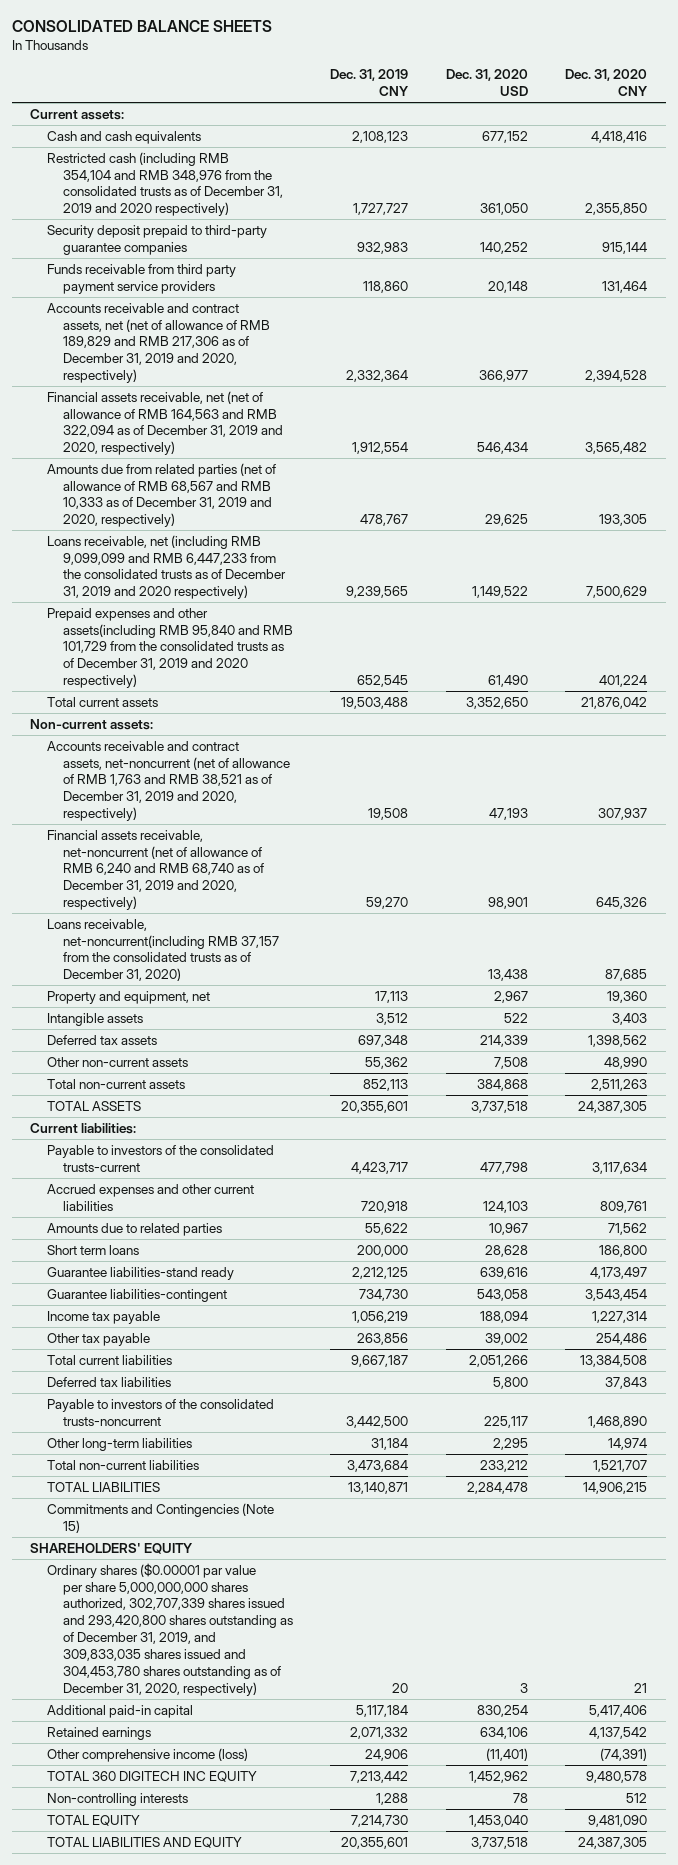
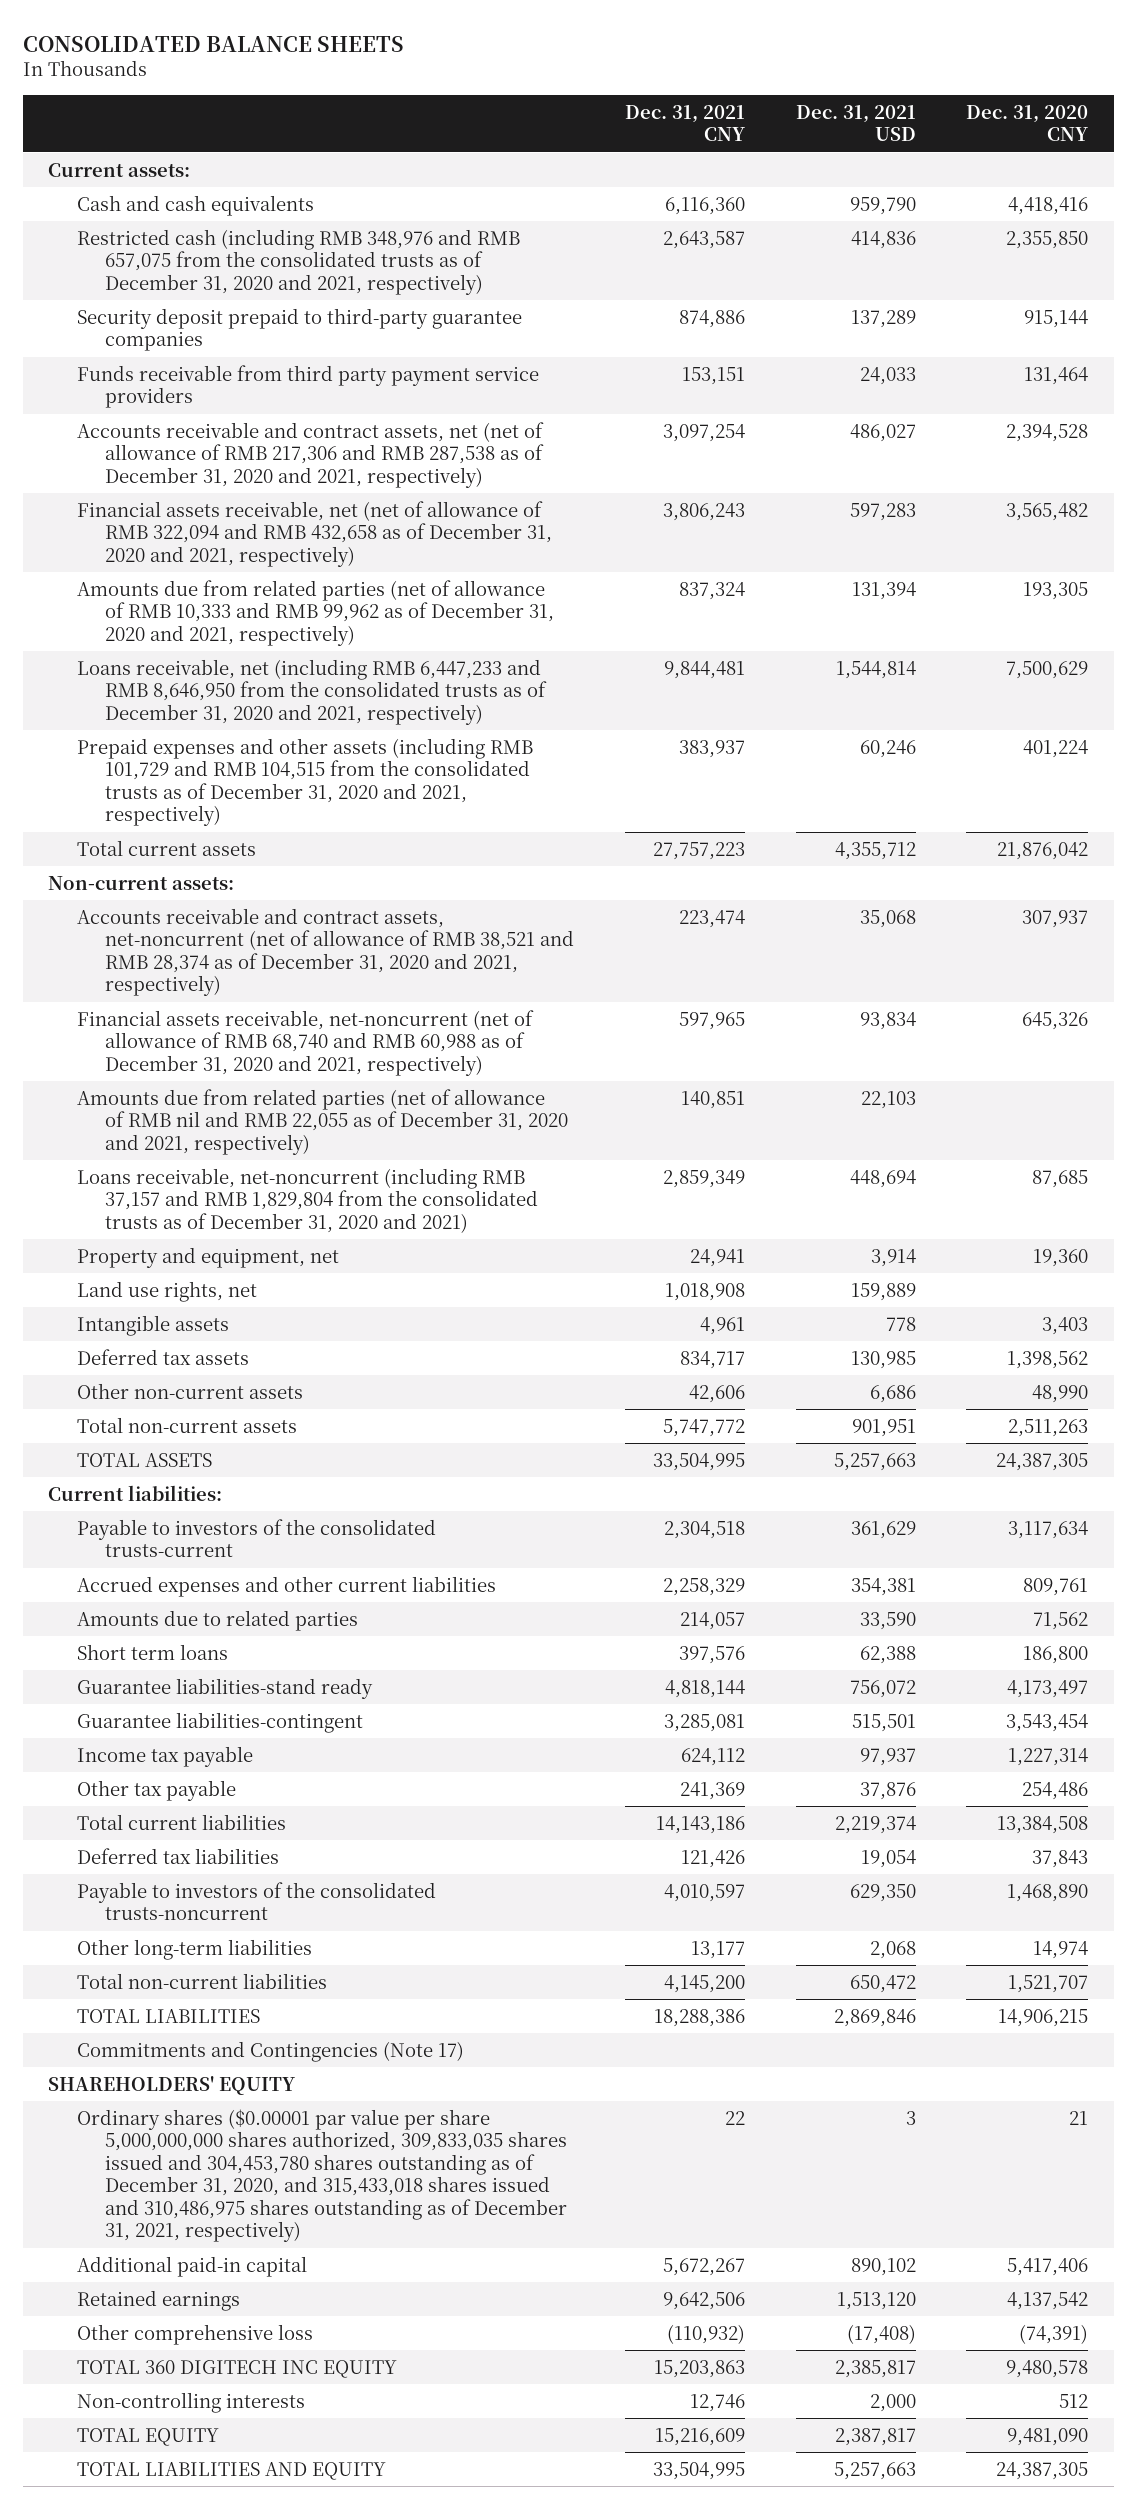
[330,69,410,97] Dec. 31, 2019 CNY -> none
[445,69,528,97] Dec. 31, 2020 USD -> none
none -> [624,104,745,142] Dec. 31, 2021 CNY
none -> [795,104,916,142] Dec. 31, 2021 USD
[46,151,283,217] Restricted cash (including RMB 354,104 and RMB 348,976 from the consolidated trusts as of December 31, 2019 and 2020 respectively) -> [76,228,520,295] Restricted cash (including RMB 348,976 and RMB 657,075 from the consolidated trusts as of December 31, 2020 and 2021, respectively)
[46,302,270,384] Accounts receivable and contract assets, net (net of allowance of RMB 189,829 and RMB 217,306 as of December 31, 2019 and 2020, respectively) -> [76,421,545,488] Accounts receivable and contract assets, net (net of allowance of RMB 217,306 and RMB 287,538 as of December 31, 2020 and 2021, respectively)
[46,390,283,456] Financial assets receivable, net (net of allowance of RMB 164,563 and RMB 322,094 as of December 31, 2019 and 2020, respectively) -> [76,500,553,567] Financial assets receivable, net (net of allowance of RMB 322,094 and RMB 432,658 as of December 31, 2020 and 2021, respectively)
[46,462,276,528] Amounts due from related parties (net of allowance of RMB 68,567 and RMB 10,333 as of December 31, 2019 and 2020, respectively) -> [76,579,555,646] Amounts due from related parties (net of allowance of RMB 10,333 and RMB 99,962 as of December 31, 2020 and 2021, respectively)
[46,534,286,600] Loans receivable, net (including RMB 9,099,099 and RMB 6,447,233 from the consolidated trusts as of December 31, 2019 and 2020 respectively) -> [76,658,548,725] Loans receivable, net (including RMB 6,447,233 and RMB 8,646,950 from the consolidated trusts as of December 31, 2020 and 2021, respectively)
[46,607,293,689] Prepaid expenses and other assets(including RMB 95,840 and RMB 101,729 from the consolidated trusts as of December 31, 2019 and 2020 respectively) -> [76,737,533,827] Prepaid expenses and other assets (including RMB 101,729 and RMB 104,515 from the consolidated trusts as of December 31, 2020 and 2021, respectively)
[46,740,290,822] Accounts receivable and contract assets, net-noncurrent (net of allowance of RMB 1,763 and RMB 38,521 as of December 31, 2019 and 2020, respectively) -> [76,907,575,997] Accounts receivable and contract assets, net-noncurrent (net of allowance of RMB 38,521 and RMB 28,374 as of December 31, 2020 and 2021, respectively)
[46,829,264,911] Financial assets receivable, net-noncurrent (net of allowance of RMB 6,240 and RMB 68,740 as of December 31, 2019 and 2020, respectively) -> [76,1009,534,1076] Financial assets receivable, net-noncurrent (net of allowance of RMB 68,740 and RMB 60,988 as of December 31, 2020 and 2021, respectively)
none -> [76,1088,569,1155] Amounts due from related parties (net of allowance of RMB nil and RMB 22,055 as of December 31, 2020 and 2021, respectively)
[46,918,279,982] Loans receivable, net-noncurrent(including RMB 37,157 from the consolidated trusts as of December 31, 2020) -> [76,1167,539,1233] Loans receivable, net-noncurrent (including RMB 37,157 and RMB 1,829,804 from the consolidated trusts as of December 31, 2020 and 2021)
none -> [76,1280,257,1302] Land use rights, net
[46,1502,274,1533] Commitments and Contingencies (Note 15) -> [76,2040,464,2062] Commitments and Contingencies (Note 17)
[46,1562,293,1696] Ordinary shares ($0.00001 par value per share 5,000,000,000 shares authorized, 302,707,339 shares issued and 293,420,800 shares outstanding as of December 31, 2019, and 309,833,035 shares issued and 304,453,780 shares outstanding as of December 31, 2020, respectively) -> [76,2108,568,2243] Ordinary shares ($0.00001 par value per share 5,000,000,000 shares authorized, 309,833,035 shares issued and 304,453,780 shares outstanding as of December 31, 2020, and 315,433,018 shares issued and 310,486,975 shares outstanding as of December 31, 2021, respectively)
[46,1747,248,1762] Other comprehensive income (loss) -> [76,2323,313,2345] Other comprehensive loss

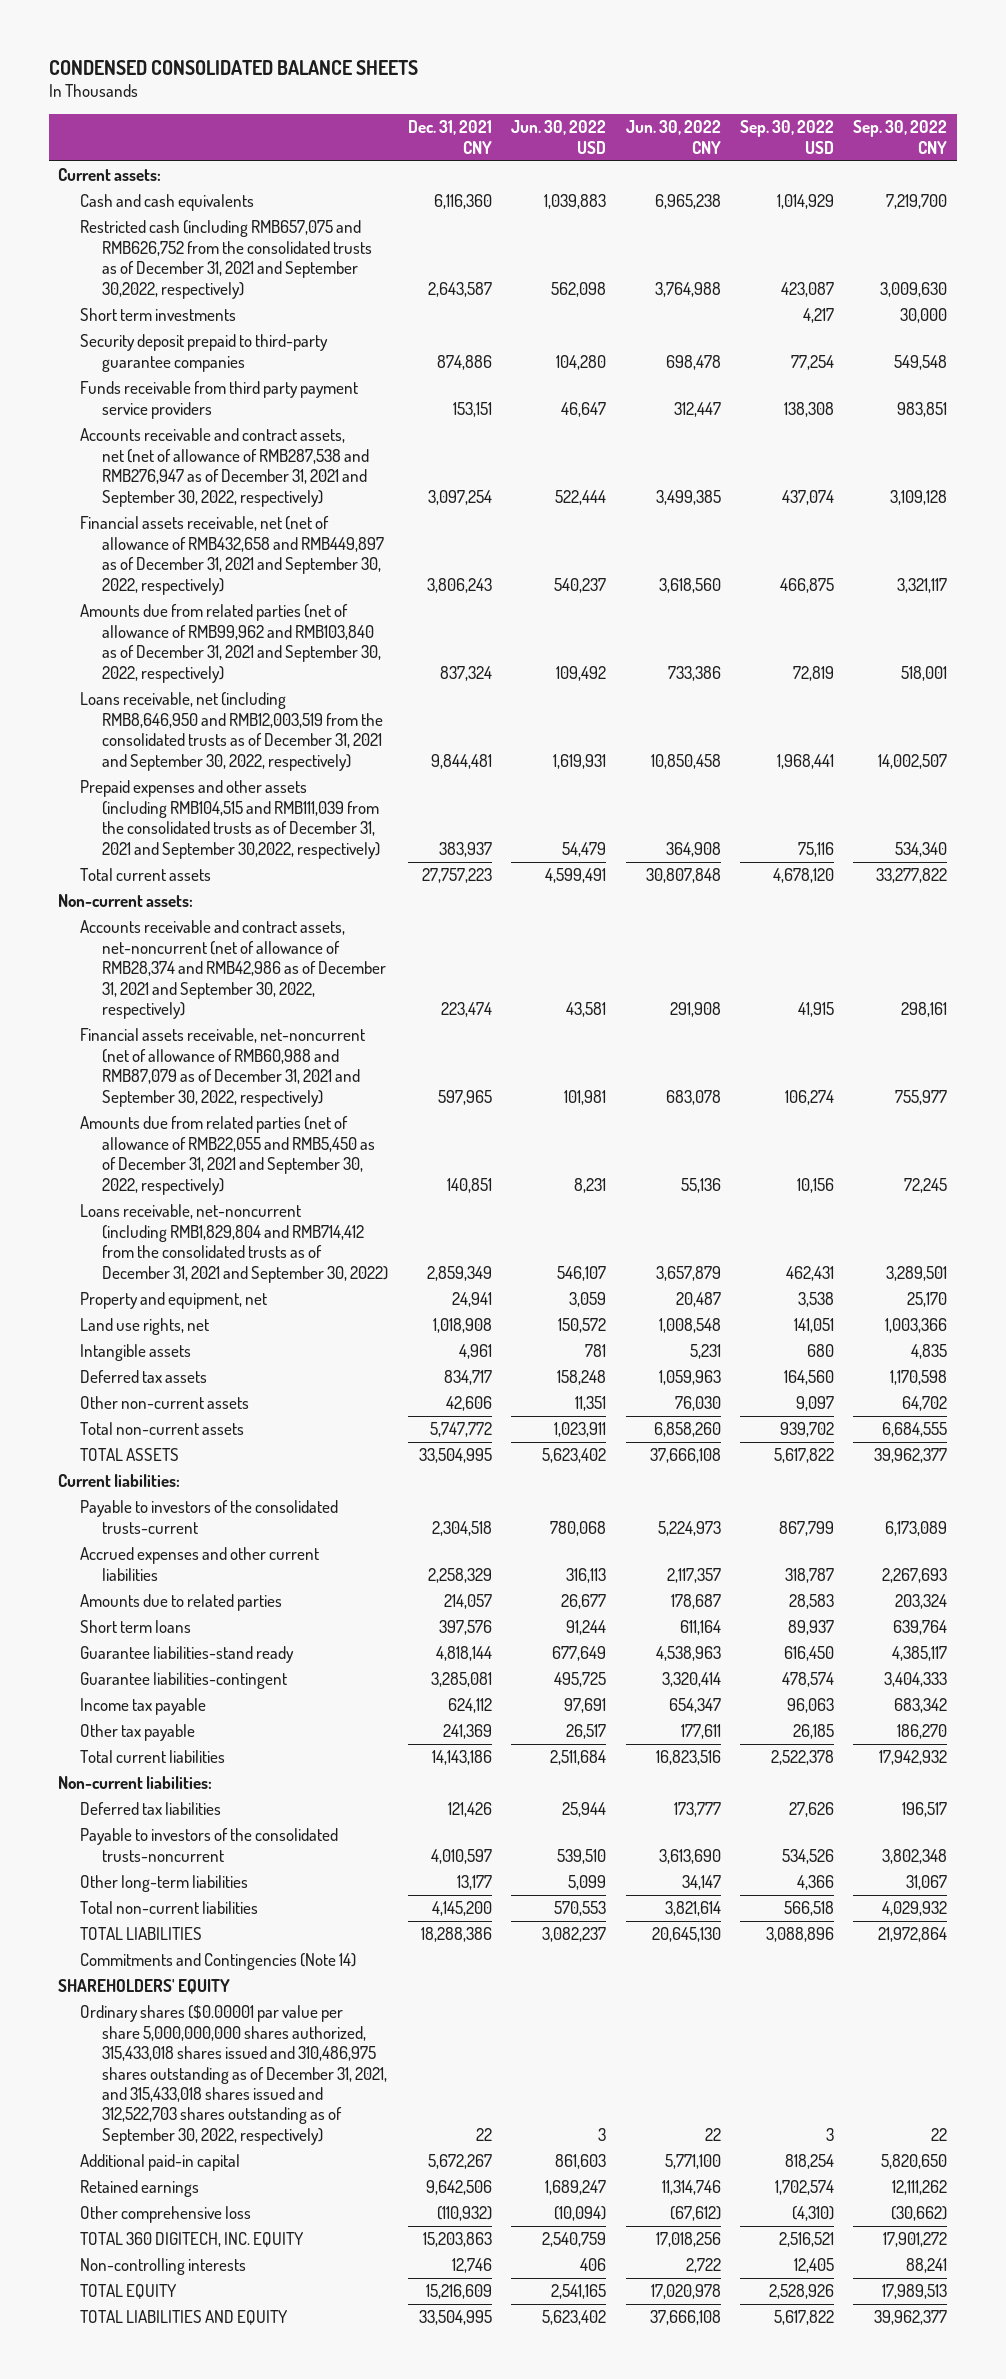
[23,35,405,52] CONSOLIDATED BALANCE SHEETS -> [48,59,418,75] CONDENSED CONSOLIDATED BALANCE SHEETS
[795,104,916,142] Dec. 31, 2021 USD -> none
[966,104,1089,142] Dec. 31, 2020 CNY -> none
none -> [511,120,607,154] Jun. 30, 2022 USD
none -> [625,120,721,154] Jun. 30, 2022 CNY
none -> [739,120,834,154] Sep. 30, 2022 USD
none -> [853,120,948,154] Sep. 30, 2022 CNY
[76,228,520,295] Restricted cash (including RMB 348,976 and RMB 657,075 from the consolidated trusts as of December 31, 2020 and 2021, respectively) -> [80,220,373,299] Restricted cash (including RMB657,075 and RMB626,752 from the consolidated trusts as of December 31, 2021 and September 30,2022, respectively)
none -> [80,308,237,322] Short term investments
[76,421,545,488] Accounts receivable and contract assets, net (net of allowance of RMB 217,306 and RMB 287,538 as of December 31, 2020 and 2021, respectively) -> [80,428,370,507] Accounts receivable and contract assets, net (net of allowance of RMB287,538 and RMB276,947 as of December 31, 2021 and September 30, 2022, respectively)
[76,500,553,567] Financial assets receivable, net (net of allowance of RMB 322,094 and RMB 432,658 as of December 31, 2020 and 2021, respectively) -> [80,516,385,595] Financial assets receivable, net (net of allowance of RMB432,658 and RMB449,897 as of December 31, 2021 and September 30, 2022, respectively)
[76,579,555,646] Amounts due from related parties (net of allowance of RMB 10,333 and RMB 99,962 as of December 31, 2020 and 2021, respectively) -> [80,604,382,683] Amounts due from related parties (net of allowance of RMB99,962 and RMB103,840 as of December 31, 2021 and September 30, 2022, respectively)
[76,658,548,725] Loans receivable, net (including RMB 6,447,233 and RMB 8,646,950 from the consolidated trusts as of December 31, 2020 and 2021, respectively) -> [80,692,384,771] Loans receivable, net (including RMB8,646,950 and RMB12,003,519 from the consolidated trusts as of December 31, 2021 and September 30, 2022, respectively)
[76,737,533,827] Prepaid expenses and other assets (including RMB 101,729 and RMB 104,515 from the consolidated trusts as of December 31, 2020 and 2021, respectively) -> [80,780,381,859] Prepaid expenses and other assets (including RMB104,515 and RMB111,039 from the consolidated trusts as of December 31, 2021 and September 30,2022, respectively)
[76,907,575,997] Accounts receivable and contract assets, net-noncurrent (net of allowance of RMB 38,521 and RMB 28,374 as of December 31, 2020 and 2021, respectively) -> [80,920,387,1019] Accounts receivable and contract assets, net-noncurrent (net of allowance of RMB28,374 and RMB42,986 as of December 31, 2021 and September 30, 2022, respectively)
[76,1009,534,1076] Financial assets receivable, net-noncurrent (net of allowance of RMB 68,740 and RMB 60,988 as of December 31, 2020 and 2021, respectively) -> [80,1028,366,1107] Financial assets receivable, net-noncurrent (net of allowance of RMB60,988 and RMB87,079 as of December 31, 2021 and September 30, 2022, respectively)
[76,1088,569,1155] Amounts due from related parties (net of allowance of RMB nil and RMB 22,055 as of December 31, 2020 and 2021, respectively) -> [80,1116,376,1195] Amounts due from related parties (net of allowance of RMB22,055 and RMB5,450 as of December 31, 2021 and September 30, 2022, respectively)
[76,1167,539,1233] Loans receivable, net-noncurrent (including RMB 37,157 and RMB 1,829,804 from the consolidated trusts as of December 31, 2020 and 2021) -> [80,1204,389,1283] Loans receivable, net-noncurrent (including RMB1,829,804 and RMB714,412 from the consolidated trusts as of December 31, 2021 and September 30, 2022)
none -> [58,1776,213,1790] Non-current liabilities:
[76,2040,464,2062] Commitments and Contingencies (Note 17) -> [80,1953,357,1971] Commitments and Contingencies (Note 14)
[76,2108,568,2243] Ordinary shares ($0.00001 par value per share 5,000,000,000 shares authorized, 309,833,035 shares issued and 304,453,780 shares outstanding as of December 31, 2020, and 315,433,018 shares issued and 310,486,975 shares outstanding as of December 31, 2021, respectively) -> [80,2005,388,2145] Ordinary shares ($0.00001 par value per share 5,000,000,000 shares authorized, 315,433,018 shares issued and 310,486,975 shares outstanding as of December 31, 2021, and 315,433,018 shares issued and 312,522,703 shares outstanding as of September 30, 2022, respectively)
[76,2359,397,2378] TOTAL 360 DIGITECH INC EQUITY -> [80,2232,304,2248] TOTAL 360 DIGITECH, INC. EQUITY

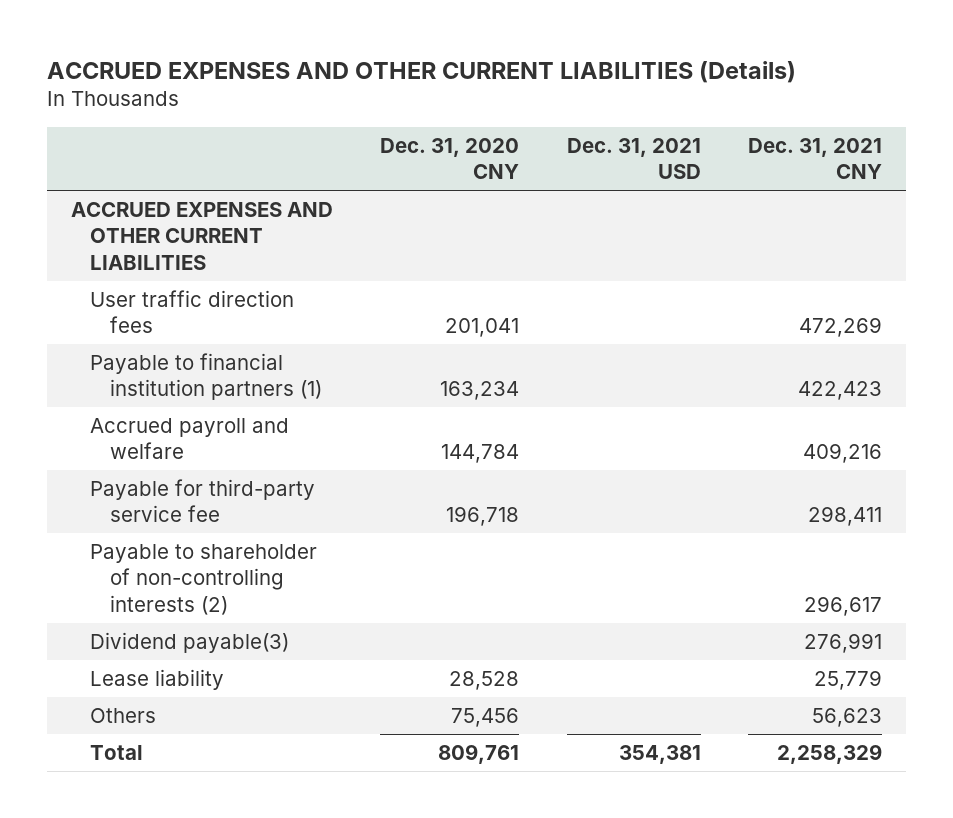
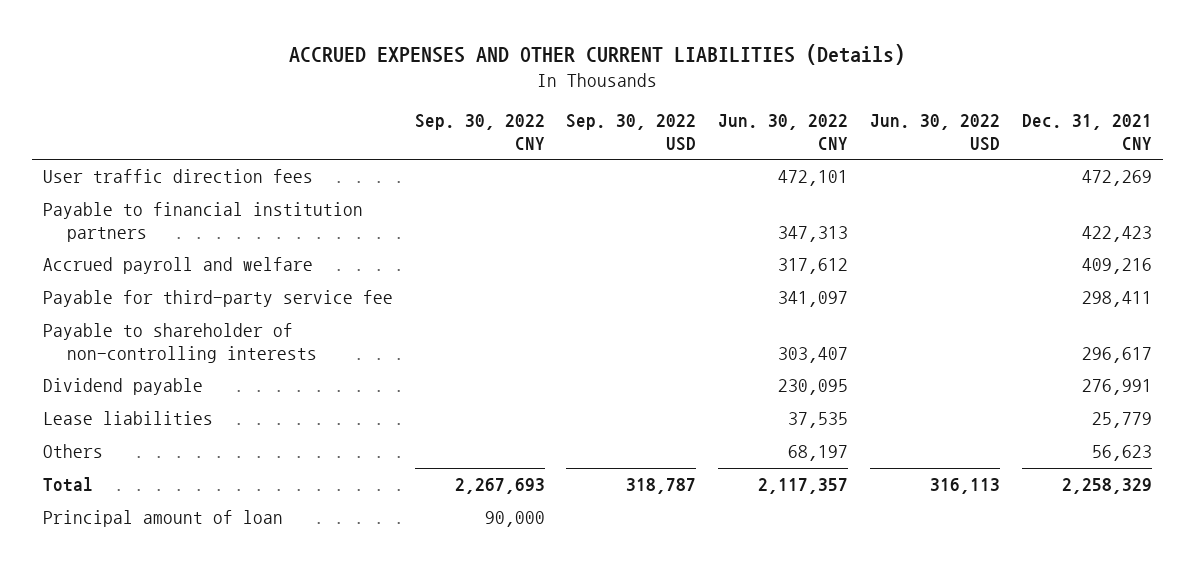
[380,137,520,180] Dec. 31, 2020 CNY -> none
[566,137,701,180] Dec. 31, 2021 USD -> none
none -> [414,114,545,150] Sep. 30, 2022 CNY
none -> [566,114,697,151] Sep. 30, 2022 USD
none -> [718,114,849,150] Jun. 30, 2022 CNY
none -> [870,114,1001,151] Jun. 30, 2022 USD
[70,201,333,270] ACCRUED EXPENSES AND OTHER CURRENT LIABILITIES -> none
[90,352,323,401] Payable to financial institution partners (1) -> [42,202,363,242] Payable to financial institution partners
[90,543,318,615] Payable to shareholder of non-controlling interests (2) -> [42,323,317,363] Payable to shareholder of non-controlling interests
[90,631,290,653] Dividend payable(3) -> [42,378,203,396] Dividend payable
[90,668,225,690] Lease liability -> [42,411,213,426] Lease liabilities
none -> [42,510,283,528] Principal amount of loan

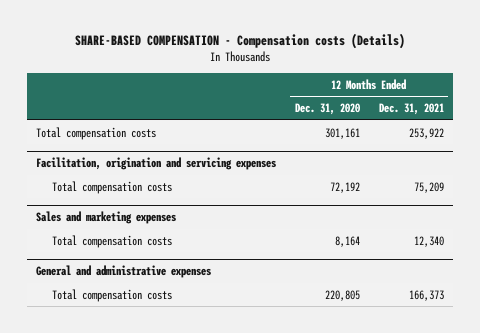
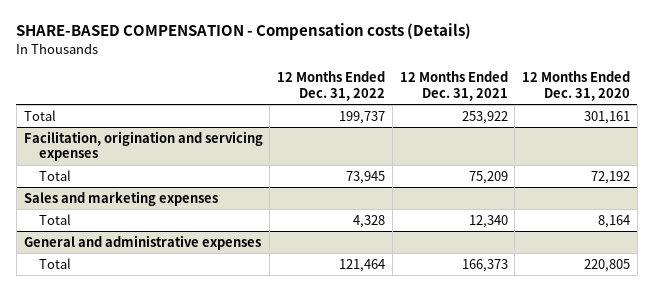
none -> [277,71,386,101] 12 Months Ended Dec. 31, 2022
[36,126,157,140] Total compensation costs -> [23,109,56,121] Total
[51,180,172,194] Total compensation costs -> [39,169,72,181] Total
[51,234,172,248] Total compensation costs -> [39,213,72,225] Total
[51,288,172,302] Total compensation costs -> [39,257,72,269] Total

